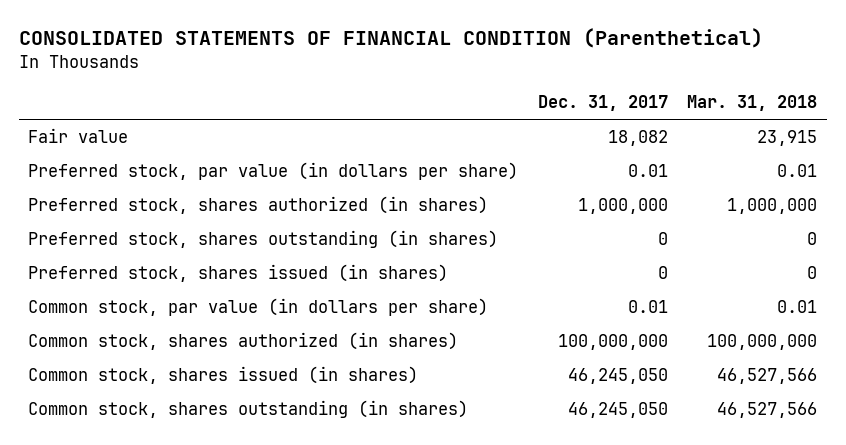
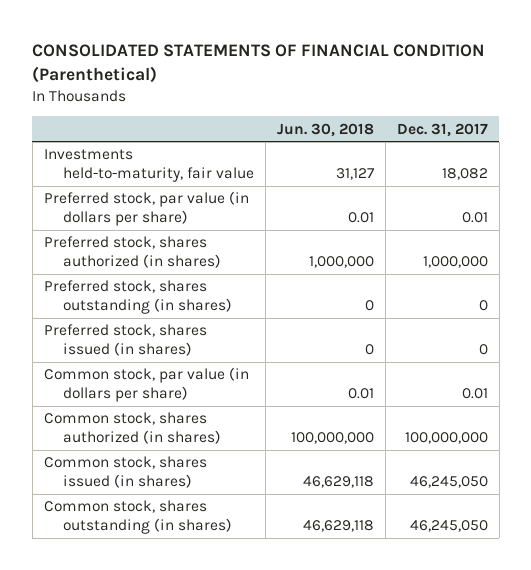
[687,95,818,112] Mar. 31, 2018 -> none
none -> [276,122,374,137] Jun. 30, 2018
[28,128,129,144] Fair value -> [43,149,255,183] Investments held-to-maturity, fair value

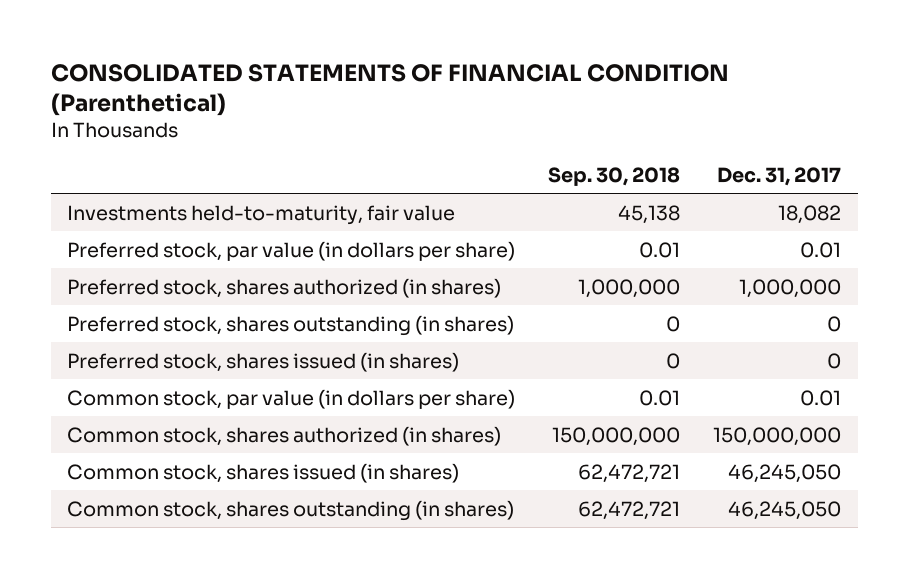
[276,122,374,137] Jun. 30, 2018 -> none
none -> [548,166,681,186] Sep. 30, 2018
[404,432,488,445] 100,000,000 -> [713,426,842,446] 150,000,000

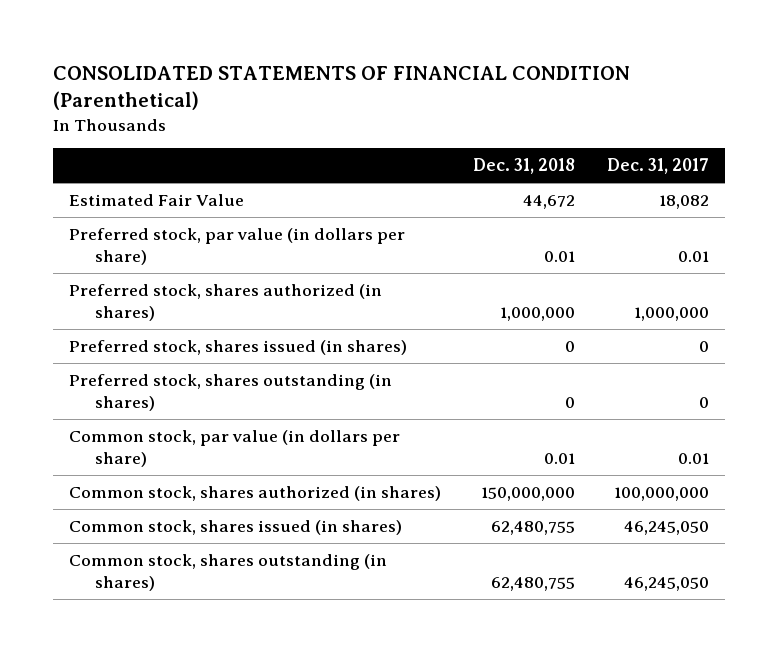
[548,166,681,186] Sep. 30, 2018 -> none
none -> [472,158,575,175] Dec. 31, 2018
[67,204,456,225] Investments held-to-maturity, fair value -> [68,194,244,207] Estimated Fair Value
[67,314,515,336] Preferred stock, shares outstanding (in shares) -> [68,374,392,411] Preferred stock, shares outstanding (in shares)
[713,426,842,446] 150,000,000 -> [613,487,709,502] 100,000,000

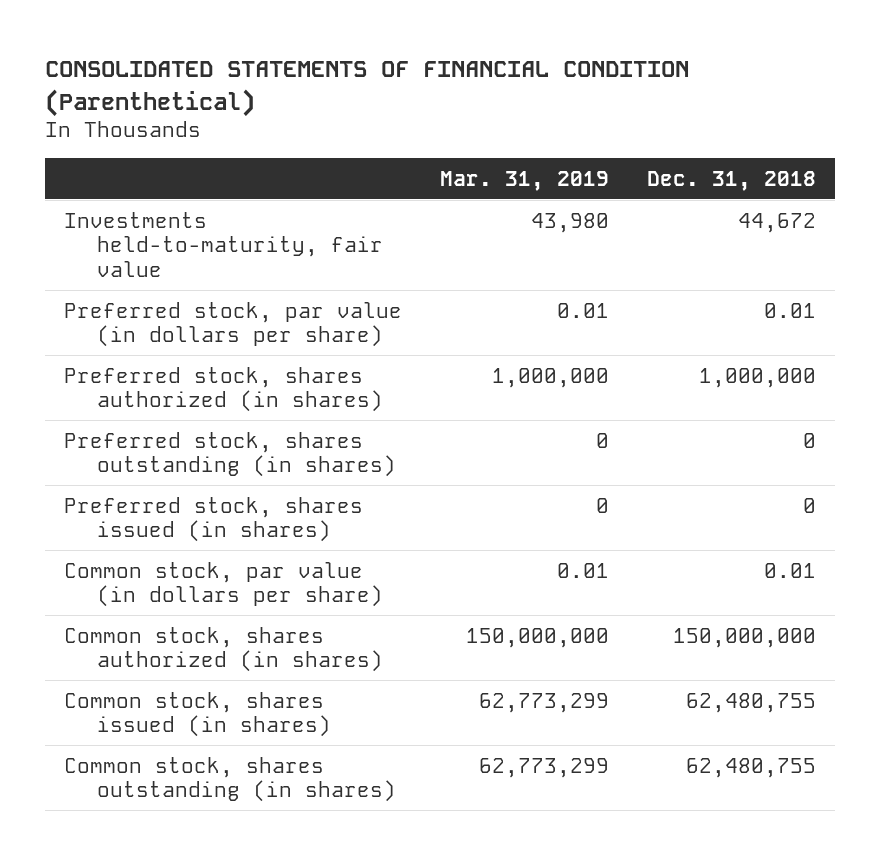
[606,158,709,175] Dec. 31, 2017 -> none
none -> [439,170,609,191] Mar. 31, 2019
[68,194,244,207] Estimated Fair Value -> [64,211,383,278] Investments held-to-maturity, fair value
[68,340,407,356] Preferred stock, shares issued (in shares) -> [64,496,364,543] Preferred stock, shares issued (in shares)

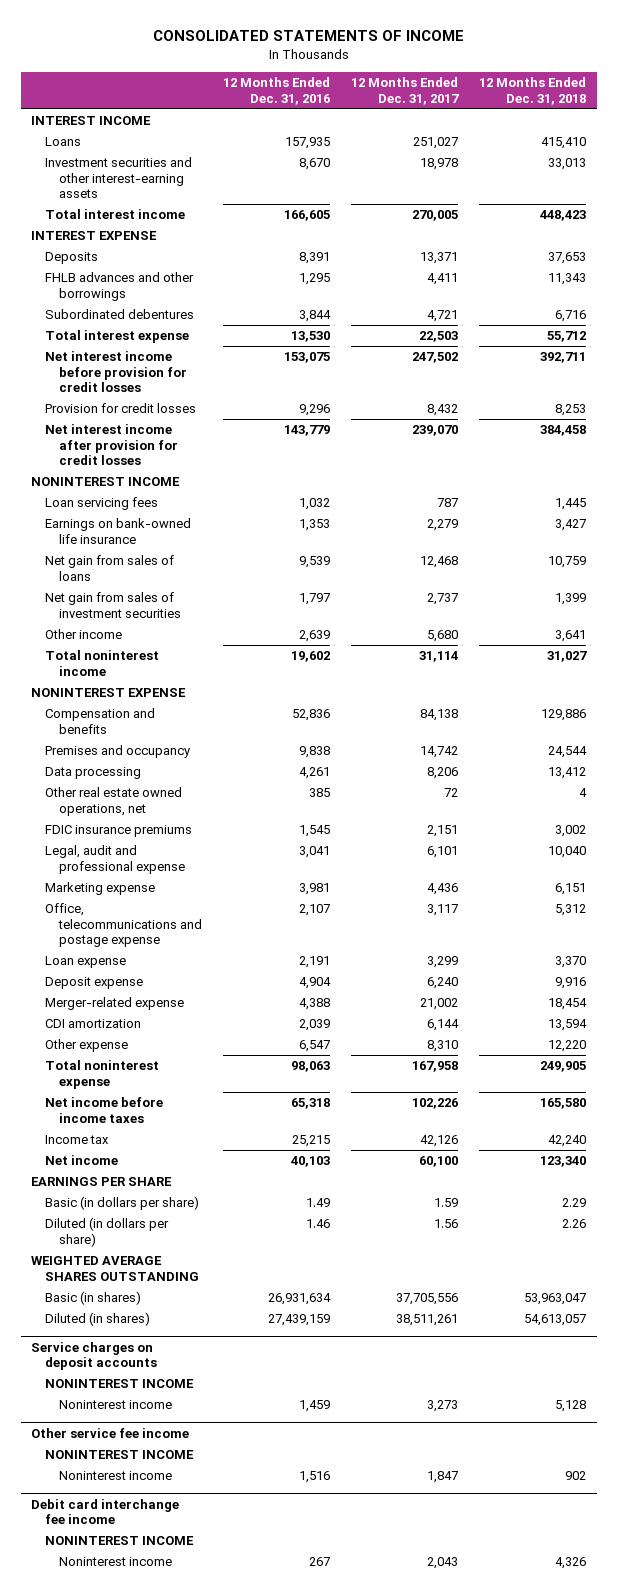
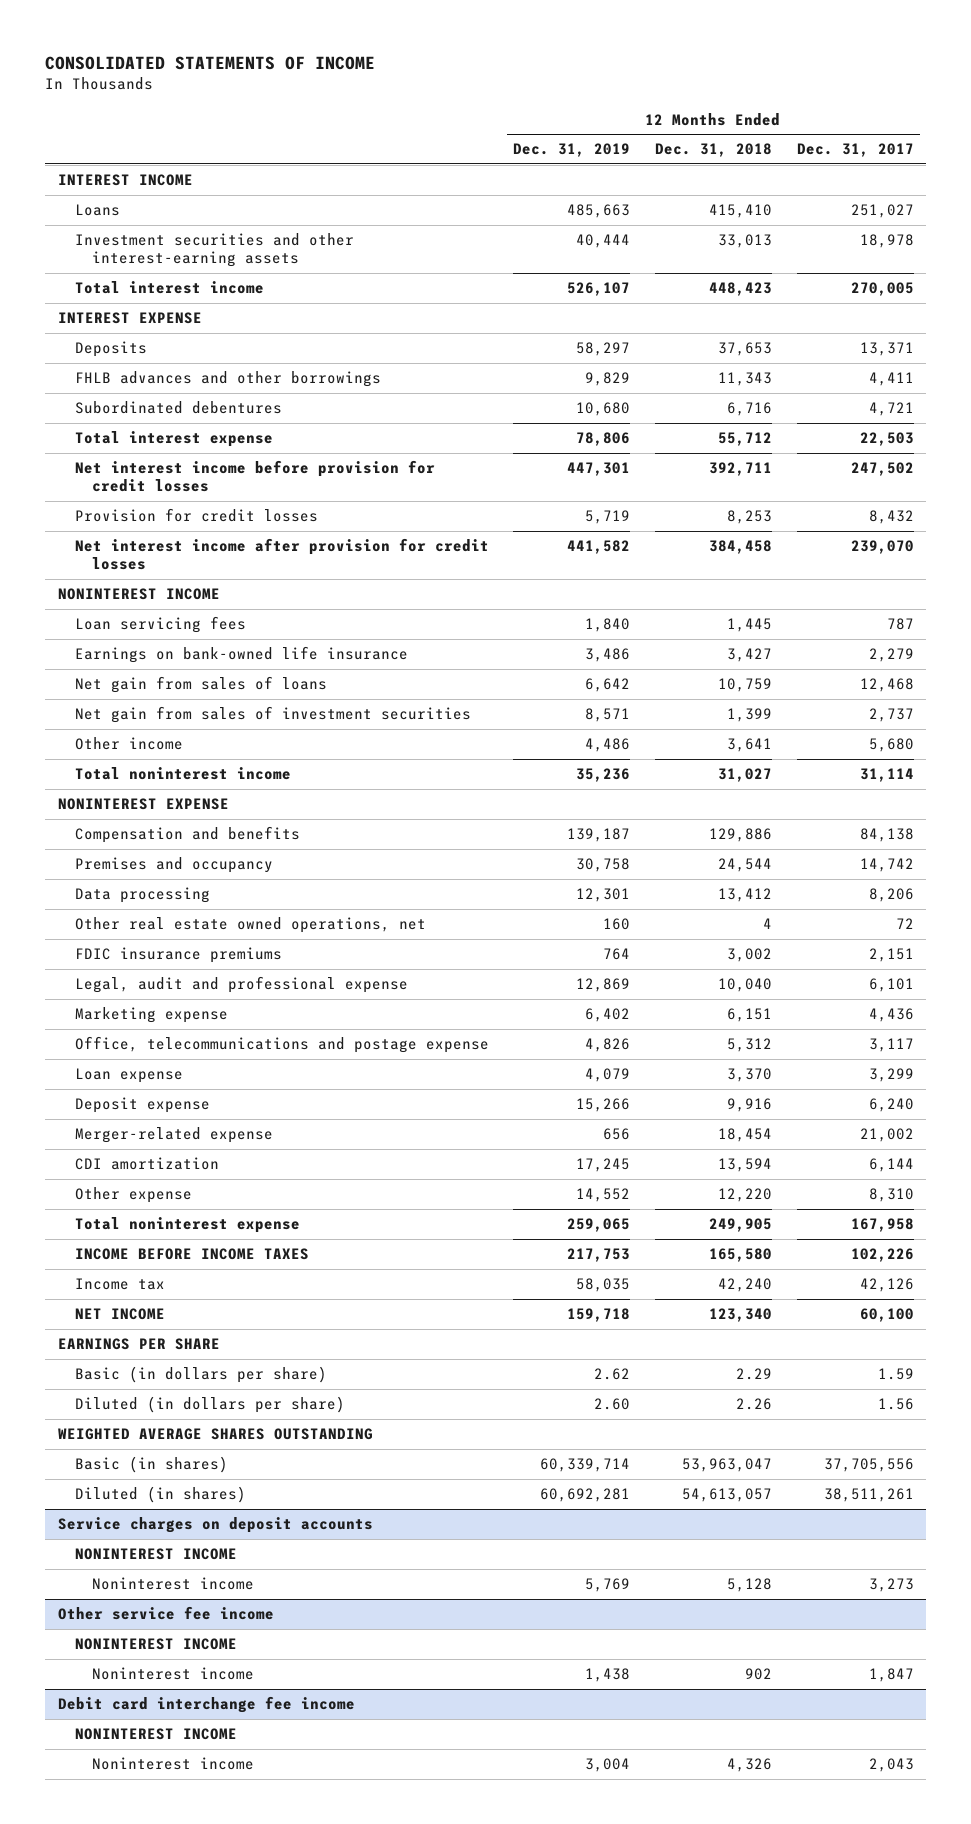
[222,77,330,105] 12 Months Ended Dec. 31, 2016 -> none
none -> [513,143,631,158] Dec. 31, 2019
[44,1097,163,1123] Net income before income taxes -> [74,1248,309,1261] INCOME BEFORE INCOME TAXES
[44,1155,118,1166] Net income -> [74,1308,165,1321] NET INCOME

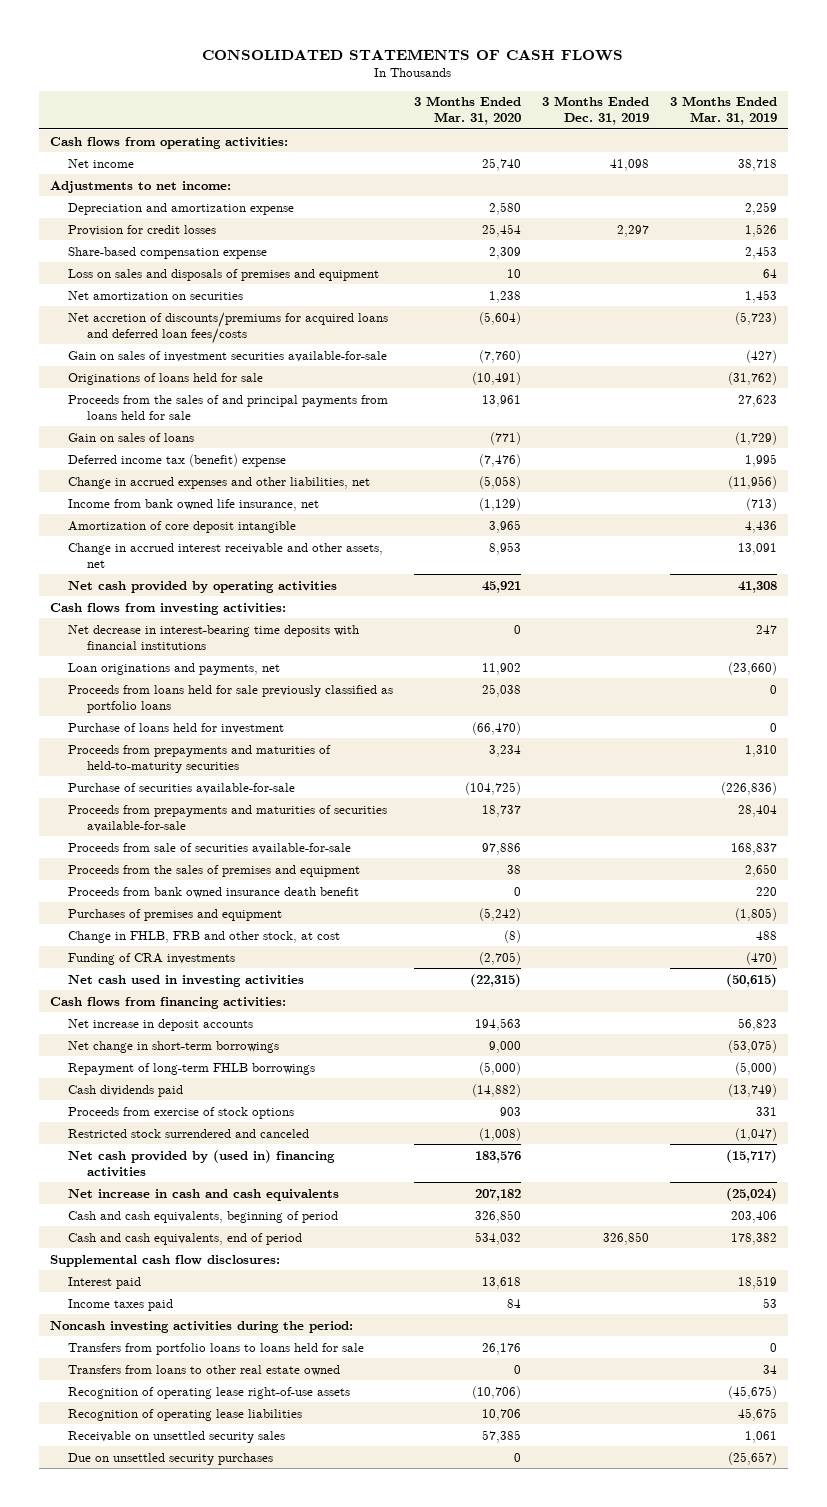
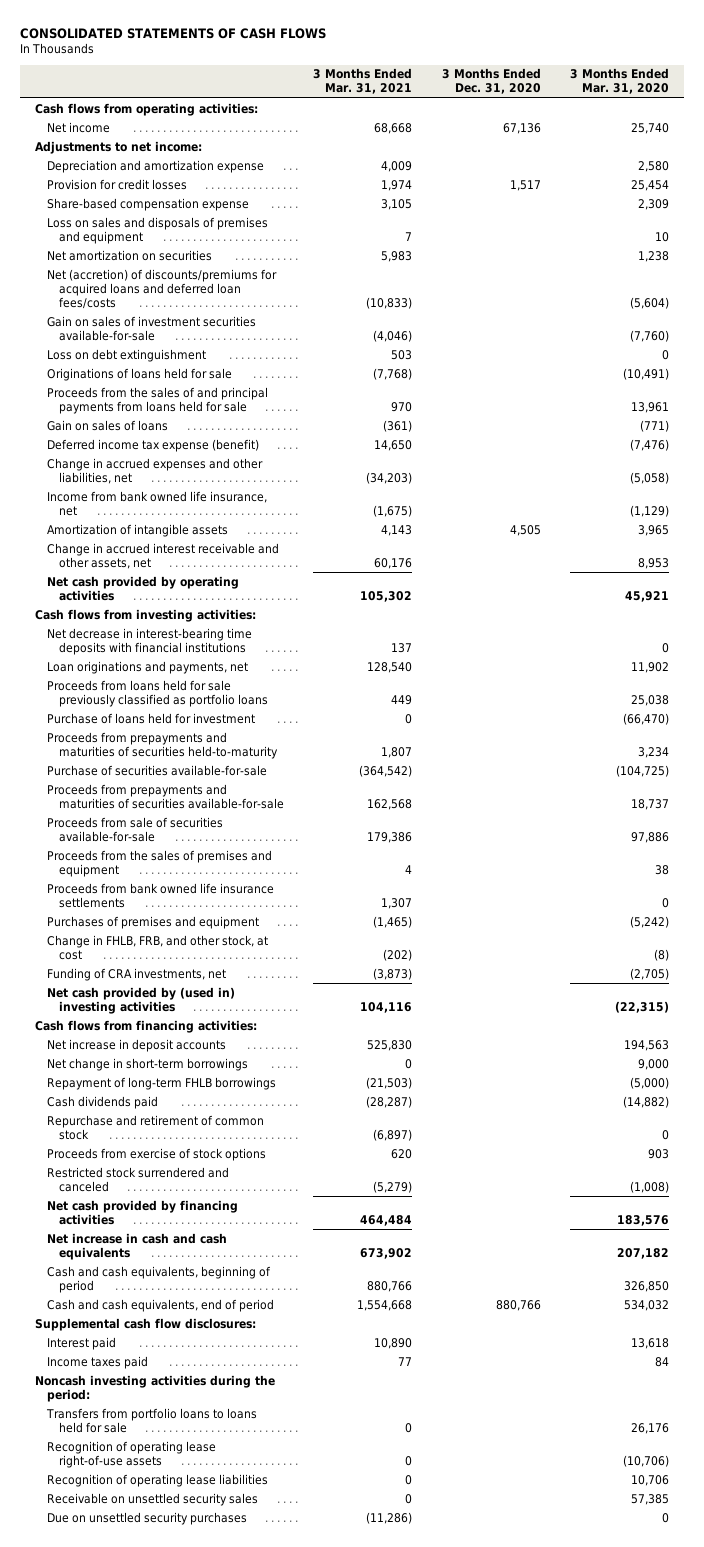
[542,96,650,126] 3 Months Ended Dec. 31, 2019 -> none
[670,96,778,126] 3 Months Ended Mar. 31, 2019 -> none
none -> [313,68,413,95] 3 Months Ended Mar. 31, 2021
none -> [441,68,541,95] 3 Months Ended Dec. 31, 2020
[68,311,389,344] Net accretion of discounts/premiums for acquired loans and deferred loan fees/costs -> [46,268,277,309] Net (accretion) of discounts/premiums for acquired loans and deferred loan fees/costs
none -> [46,348,206,362] Loss on debt extinguishment
[68,453,287,467] Deferred income tax (benefit) expense -> [46,438,259,452] Deferred income tax expense (benefit)
[68,520,297,533] Amortization of core deposit intangible -> [46,523,228,537] Amortization of intangible assets
[68,744,332,773] Proceeds from prepayments and maturities of held-to-maturity securities -> [46,731,278,759] Proceeds from prepayments and maturities of securities held-to-maturity
[68,886,360,898] Proceeds from bank owned insurance death benefit -> [46,882,274,908] Proceeds from bank owned life insurance settlements
[68,930,341,943] Change in FHLB, FRB and other stock, at cost -> [46,934,268,960] Change in FHLB, FRB, and other stock, at cost
[68,952,236,965] Funding of CRA investments -> [46,967,226,981] Funding of CRA investments, net
[68,974,305,987] Net cash used in investing activities -> [46,986,235,1014] Net cash provided by (used in) investing activities
none -> [46,1114,264,1140] Repurchase and retirement of common stock
[68,1149,336,1177] Net cash provided by (used in) financing activities -> [46,1199,238,1225] Net cash provided by financing activities
[68,1364,341,1376] Transfers from loans to other real estate owned -> none

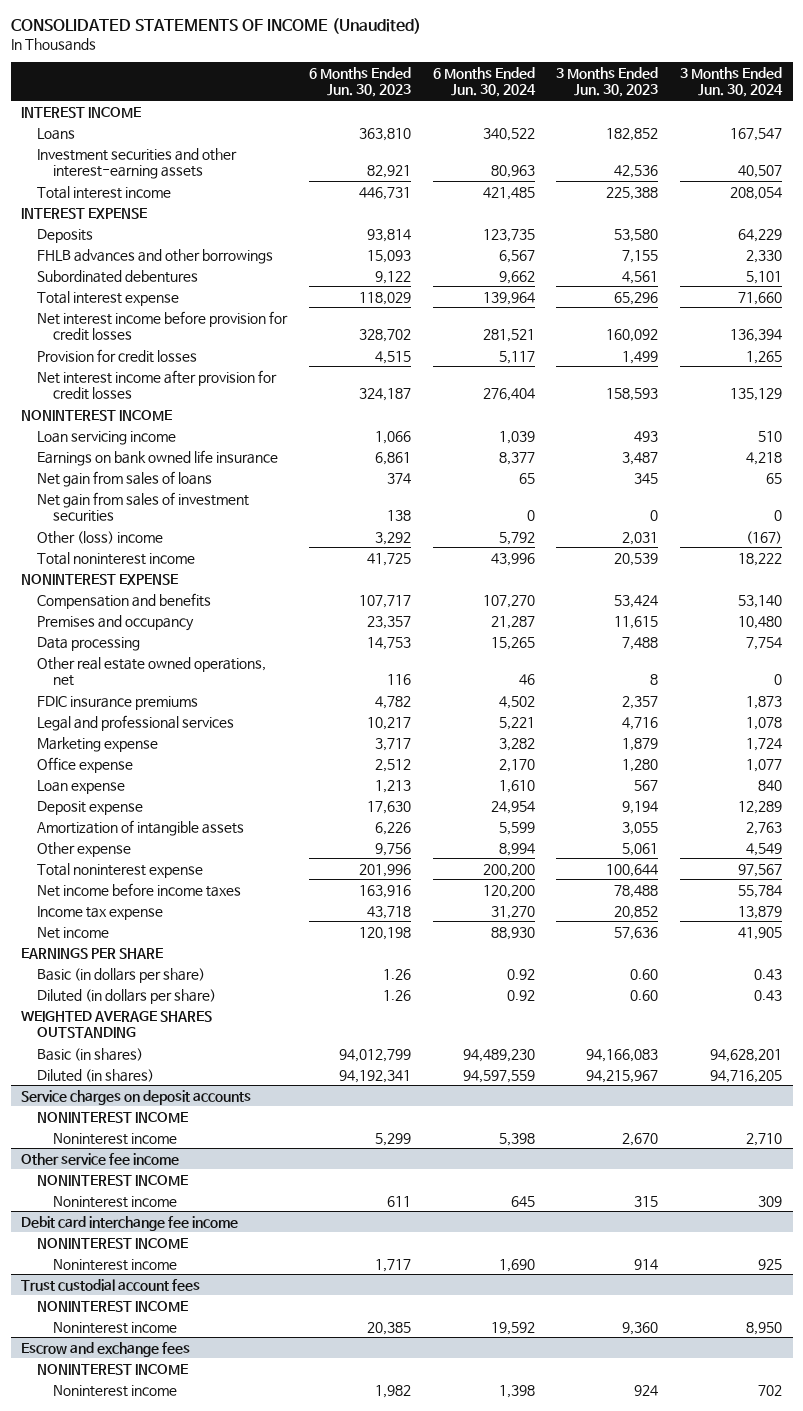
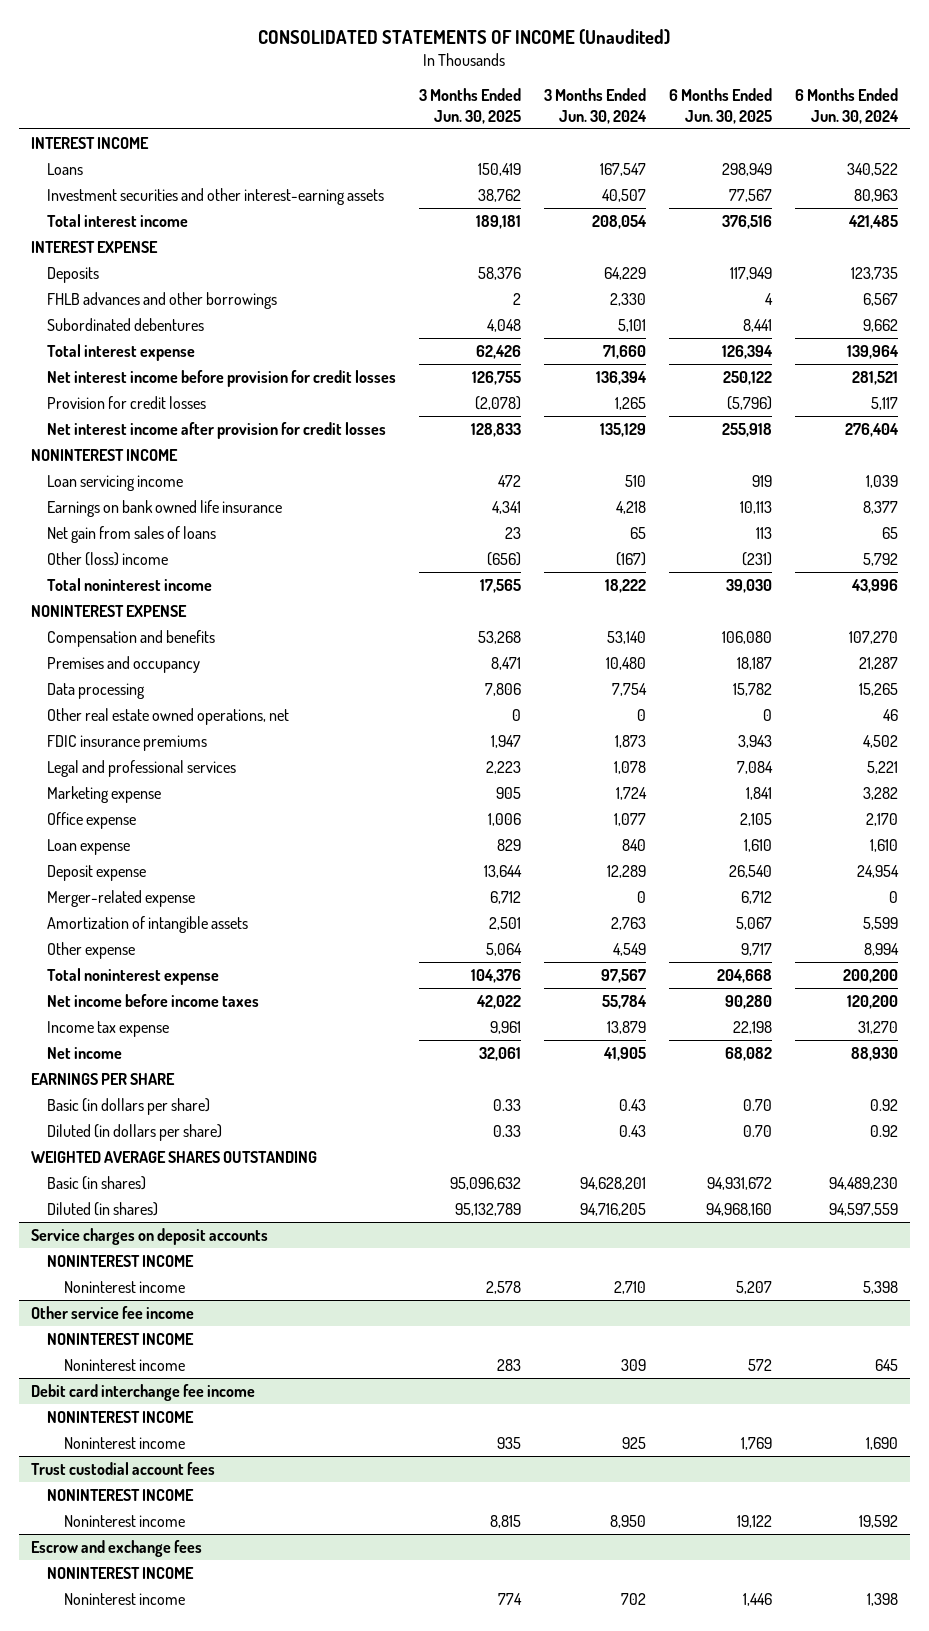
[309,66,412,98] 6 Months Ended Jun. 30, 2023 -> none
[556,66,659,98] 3 Months Ended Jun. 30, 2023 -> none
none -> [419,88,522,124] 3 Months Ended Jun. 30, 2025
none -> [669,88,773,124] 6 Months Ended Jun. 30, 2025
[37,491,250,522] Net gain from sales of investment securities -> none
none -> [47,890,196,908] Merger-related expense

